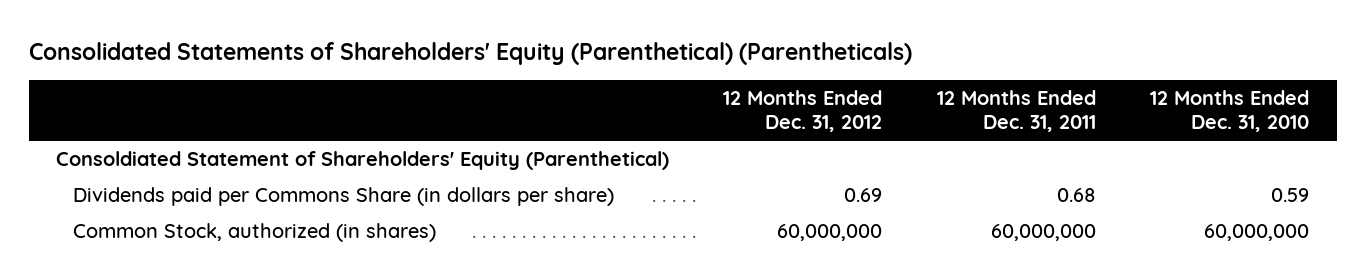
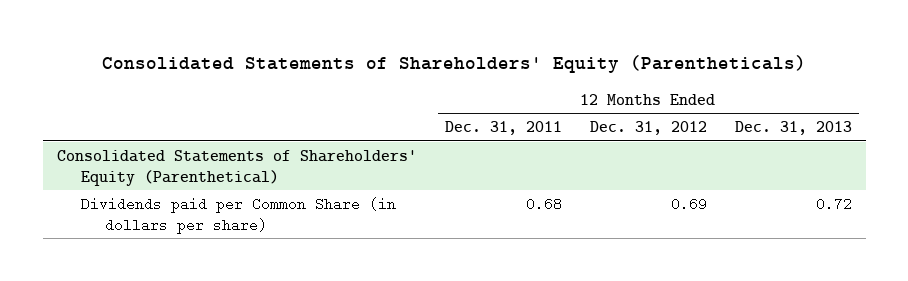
[28,42,912,66] Consolidated Statements of Shareholders' Equity (Parenthetical) (Parentheticals) -> [102,55,807,74] Consolidated Statements of Shareholders' Equity (Parentheticals)
[1150,90,1310,133] 12 Months Ended Dec. 31, 2010 -> none
none -> [734,121,852,136] Dec. 31, 2013
[72,223,436,243] Common Stock, authorized (in shares) -> none
[55,151,669,171] Consoldiated Statement of Shareholders' Equity (Parenthetical) -> [56,149,417,186] Consolidated Statements of Shareholders' Equity (Parenthetical)
[72,187,614,207] Dividends paid per Commons Share (in dollars per share) -> [80,196,396,234] Dividends paid per Common Share (in dollars per share)

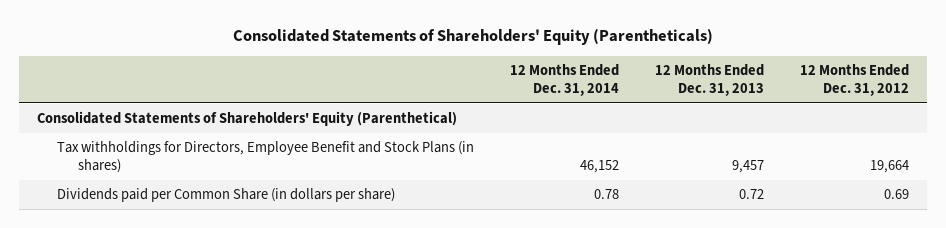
[444,121,562,136] Dec. 31, 2011 -> none
none -> [510,63,620,97] 12 Months Ended Dec. 31, 2014
none -> [57,141,475,174] Tax withholdings for Directors, Employee Benefit and Stock Plans (in shares)

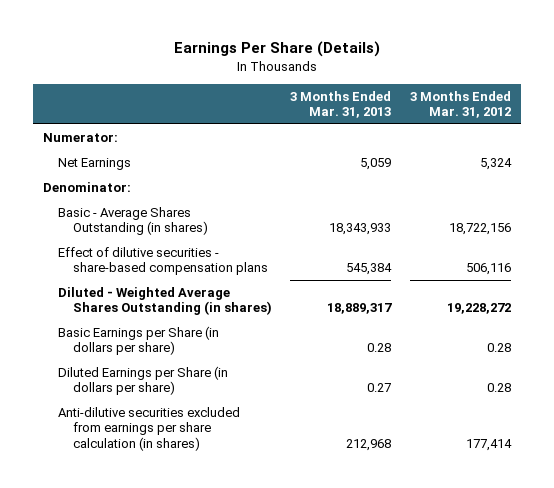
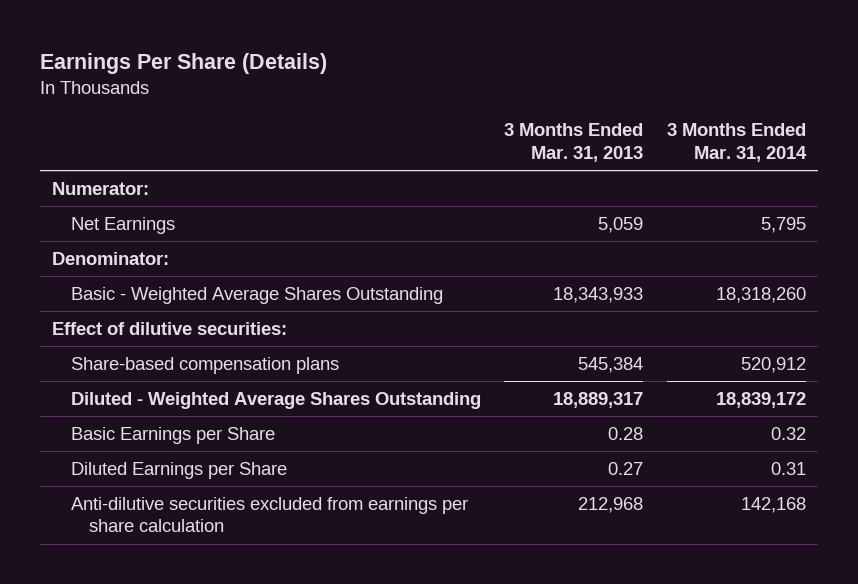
[410,90,512,119] 3 Months Ended Mar. 31, 2012 -> none
none -> [667,123,808,162] 3 Months Ended Mar. 31, 2014
[57,206,208,236] Basic - Average Shares Outstanding (in shares) -> [70,287,443,305] Basic - Weighted Average Shares Outstanding
none -> [51,322,287,336] Effect of dilutive securities:
[57,246,268,276] Effect of dilutive securities - share-based compensation plans -> [70,357,339,375] Share-based compensation plans
[57,286,272,316] Diluted - Weighted Average Shares Outstanding (in shares) -> [70,392,481,410] Diluted - Weighted Average Shares Outstanding
[57,325,219,356] Basic Earnings per Share (in dollars per share) -> [70,427,275,445] Basic Earnings per Share
[57,365,228,396] Diluted Earnings per Share (in dollars per share) -> [70,462,287,480] Diluted Earnings per Share
[57,406,240,451] Anti-dilutive securities excluded from earnings per share calculation (in shares) -> [70,497,468,533] Anti-dilutive securities excluded from earnings per share calculation

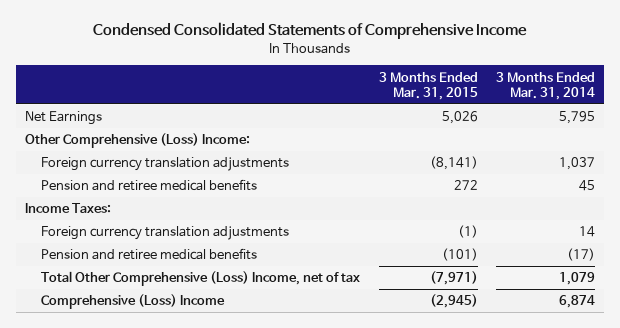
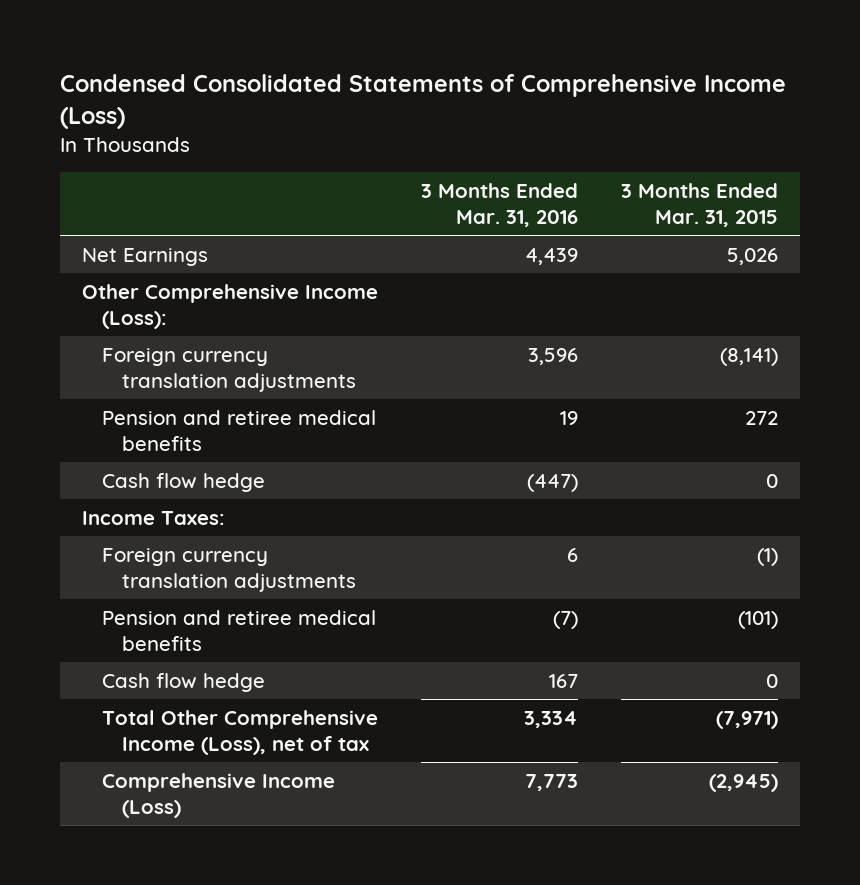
[92,22,527,40] Condensed Consolidated Statements of Comprehensive Income -> [60,74,787,129] Condensed Consolidated Statements of Comprehensive Income (Loss)
[495,71,595,100] 3 Months Ended Mar. 31, 2014 -> none
none -> [421,183,579,227] 3 Months Ended Mar. 31, 2016
[24,133,250,149] Other Comprehensive (Loss) Income: -> [81,284,378,329] Other Comprehensive Income (Loss):
none -> [101,473,265,493] Cash flow hedge
none -> [101,673,265,693] Cash flow hedge
[41,271,361,287] Total Other Comprehensive (Loss) Income, net of tax -> [101,710,378,755] Total Other Comprehensive Income (Loss), net of tax
[41,294,226,310] Comprehensive (Loss) Income -> [101,773,335,818] Comprehensive Income (Loss)

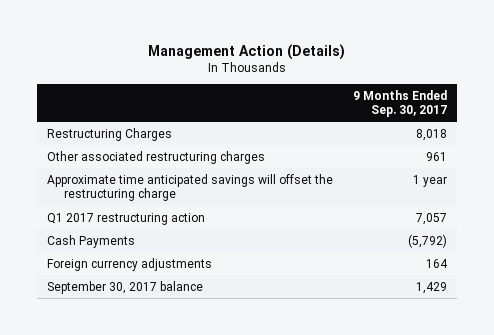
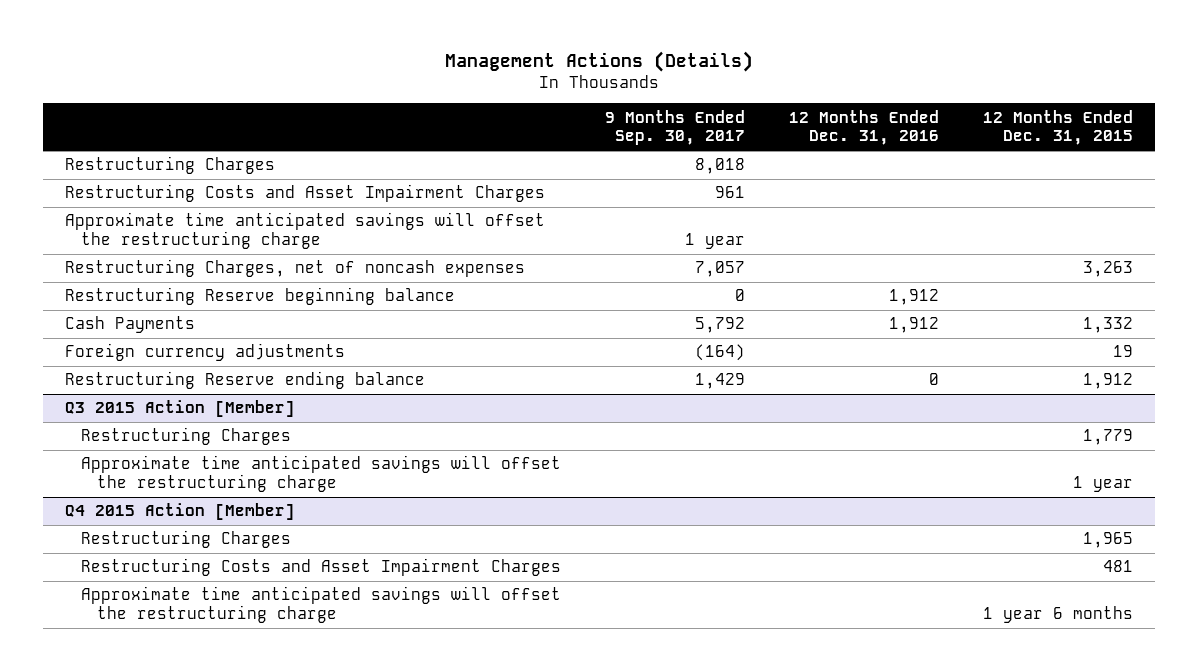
[148,43,346,60] Management Action (Details) -> [444,50,753,72] Management Actions (Details)
none -> [788,109,939,146] 12 Months Ended Dec. 31, 2016
none -> [982,109,1133,146] 12 Months Ended Dec. 31, 2015
[47,150,266,164] Other associated restructuring charges -> [64,184,545,203] Restructuring Costs and Asset Impairment Charges
[47,212,206,225] Q1 2017 restructuring action -> [64,259,525,278] Restructuring Charges, net of noncash expenses
none -> [64,287,455,306] Restructuring Reserve beginning balance
[408,233,448,248] (5,792) -> [694,317,745,334] 5,792
[426,258,449,268] 164 -> [694,344,745,362] (164)
[47,280,204,294] September 30, 2017 balance -> [64,371,425,390] Restructuring Reserve ending balance
none -> [64,400,295,418] Q3 2015 Action [Member]
none -> [80,427,291,446] Restructuring Charges
none -> [80,455,561,493] Approximate time anticipated savings will offset the restructuring charge
none -> [64,503,295,521] Q4 2015 Action [Member]
none -> [80,530,291,549] Restructuring Charges
none -> [80,558,561,577] Restructuring Costs and Asset Impairment Charges
none -> [80,586,561,624] Approximate time anticipated savings will offset the restructuring charge

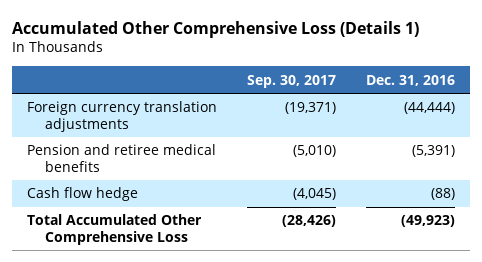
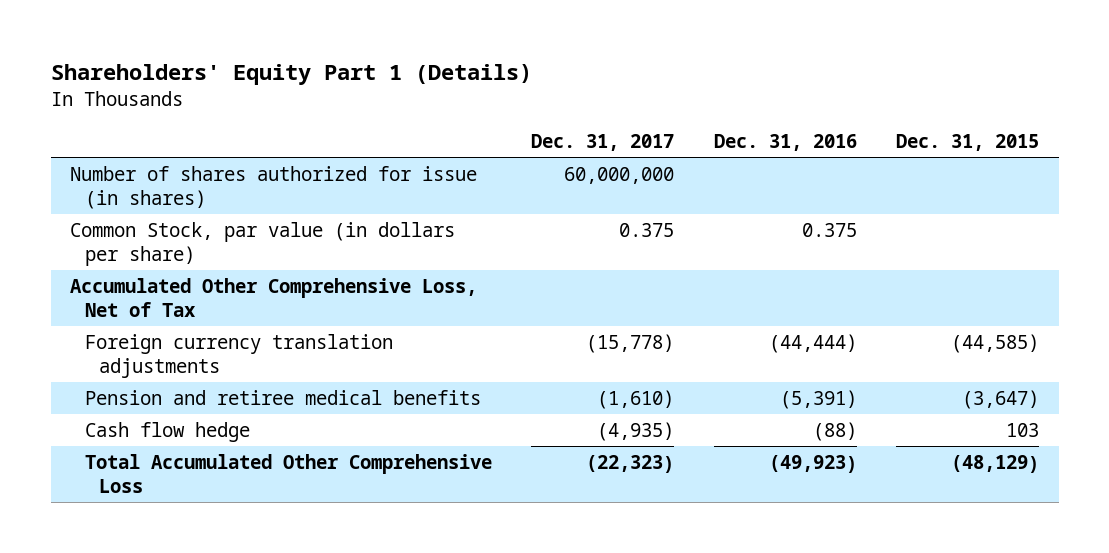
[12,20,420,38] Accumulated Other Comprehensive Loss (Details 1) -> [50,64,532,86] Shareholders' Equity Part 1 (Details)
[246,74,336,88] Sep. 30, 2017 -> none
none -> [531,134,675,152] Dec. 31, 2017
none -> [896,134,1040,152] Dec. 31, 2015
none -> [70,165,478,210] Number of shares authorized for issue (in shares)
none -> [70,221,456,267] Common Stock, par value (in dollars per share)
none -> [70,277,478,318] Accumulated Other Comprehensive Loss, Net of Tax

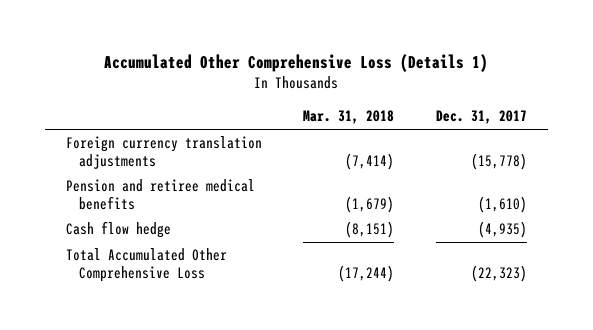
[50,64,532,86] Shareholders' Equity Part 1 (Details) -> [104,54,489,73] Accumulated Other Comprehensive Loss (Details 1)
[713,134,857,152] Dec. 31, 2016 -> none
[896,134,1040,152] Dec. 31, 2015 -> none
none -> [303,110,395,125] Mar. 31, 2018
[70,165,478,210] Number of shares authorized for issue (in shares) -> none
[70,221,456,267] Common Stock, par value (in dollars per share) -> none
[70,277,478,318] Accumulated Other Comprehensive Loss, Net of Tax -> none

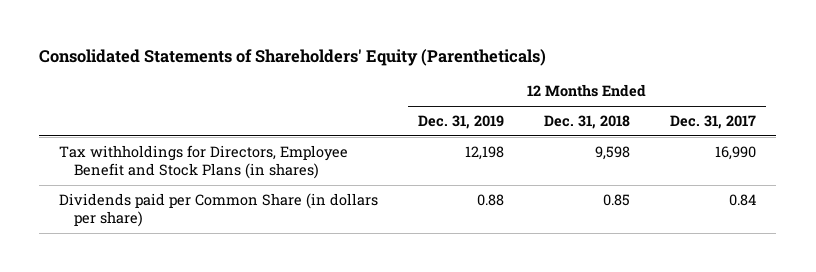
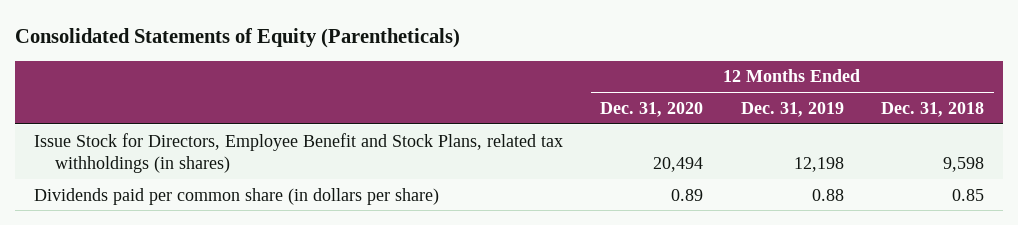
[39,48,547,66] Consolidated Statements of Shareholders' Equity (Parentheticals) -> [15,27,461,48] Consolidated Statements of Equity (Parentheticals)
[670,115,757,130] Dec. 31, 2017 -> none
none -> [600,101,704,117] Dec. 31, 2020
[59,145,349,180] Tax withholdings for Directors, Employee Benefit and Stock Plans (in shares) -> [33,132,563,173] Issue Stock for Directors, Employee Benefit and Stock Plans, related tax withholdings (in shares)
[59,193,379,228] Dividends paid per Common Share (in dollars per share) -> [33,187,439,205] Dividends paid per common share (in dollars per share)

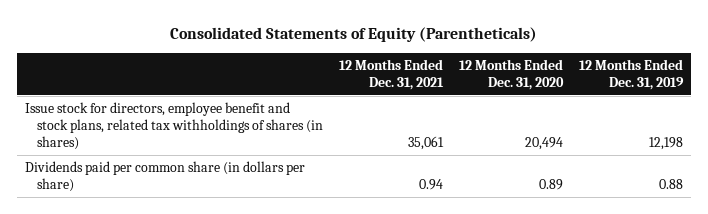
[881,101,985,117] Dec. 31, 2018 -> none
none -> [339,59,445,91] 12 Months Ended Dec. 31, 2021
[33,132,563,173] Issue Stock for Directors, Employee Benefit and Stock Plans, related tax withholdings (in shares) -> [25,102,324,151] Issue stock for directors, employee benefit and stock plans, related tax withholdings of shares (in shares)

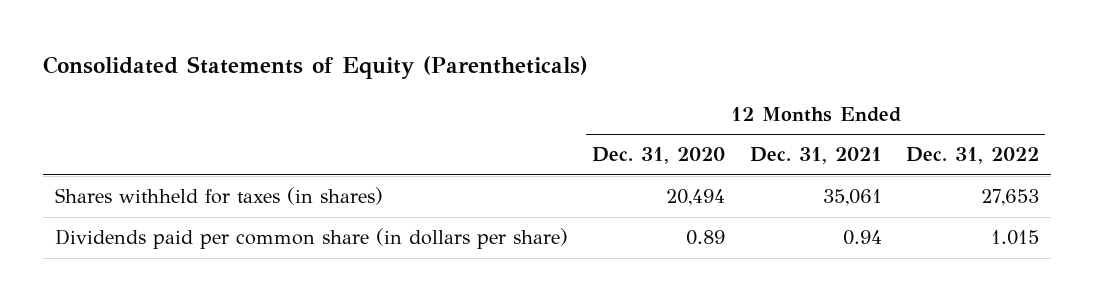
[579,59,685,91] 12 Months Ended Dec. 31, 2019 -> none
none -> [906,147,1040,165] Dec. 31, 2022
[25,102,324,151] Issue stock for directors, employee benefit and stock plans, related tax withholdings of shares (in shares) -> [54,187,383,206] Shares withheld for taxes (in shares)

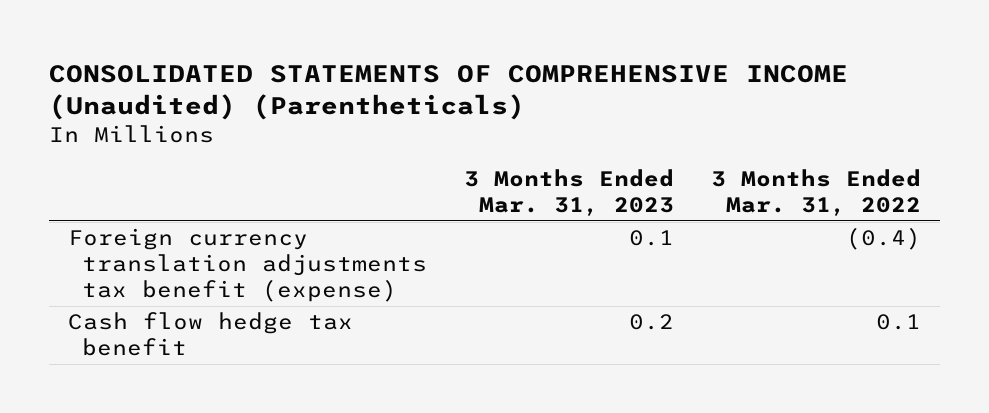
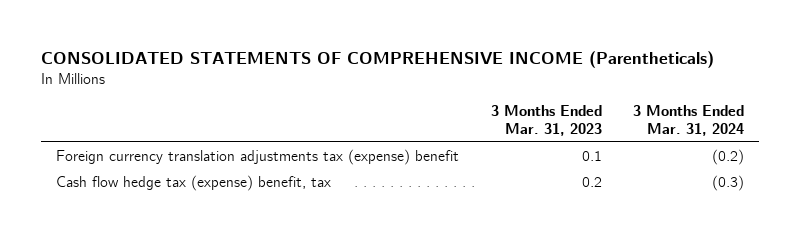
[49,64,849,120] CONSOLIDATED STATEMENTS OF COMPREHENSIVE INCOME (Unaudited) (Parentheticals) -> [40,50,714,68] CONSOLIDATED STATEMENTS OF COMPREHENSIVE INCOME (Parentheticals)
[711,169,922,217] 3 Months Ended Mar. 31, 2022 -> none
none -> [632,105,744,137] 3 Months Ended Mar. 31, 2024
[67,228,428,302] Foreign currency translation adjustments tax benefit (expense) -> [56,149,460,166] Foreign currency translation adjustments tax (expense) benefit
[67,312,353,357] Cash flow hedge tax benefit -> [56,175,332,192] Cash flow hedge tax (expense) benefit, tax

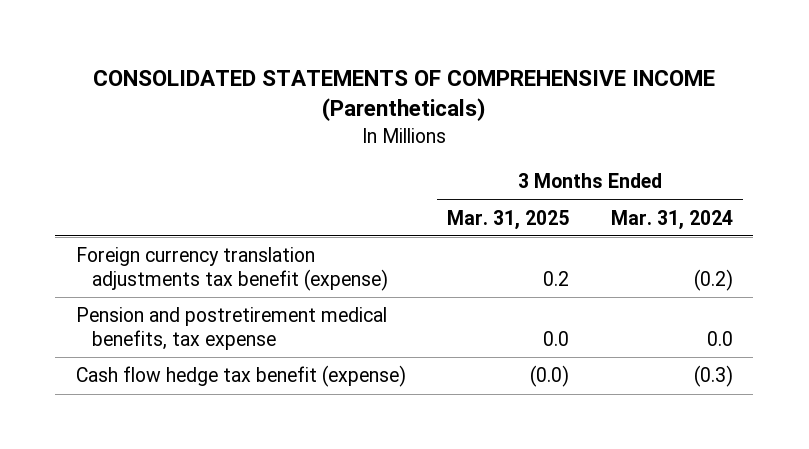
[490,105,602,137] 3 Months Ended Mar. 31, 2023 -> none
none -> [447,209,570,230] Mar. 31, 2025
[56,149,460,166] Foreign currency translation adjustments tax (expense) benefit -> [75,247,388,291] Foreign currency translation adjustments tax benefit (expense)
none -> [75,307,387,350] Pension and postretirement medical benefits, tax expense
[56,175,332,192] Cash flow hedge tax (expense) benefit, tax -> [75,365,406,388] Cash flow hedge tax benefit (expense)

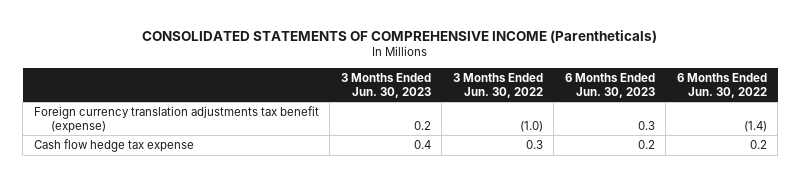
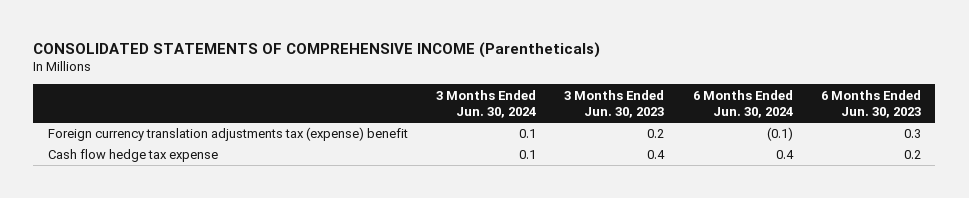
[452,73,543,98] 3 Months Ended Jun. 30, 2022 -> none
[676,73,767,98] 6 Months Ended Jun. 30, 2022 -> none
none -> [435,89,536,119] 3 Months Ended Jun. 30, 2024
none -> [692,89,793,119] 6 Months Ended Jun. 30, 2024
[33,106,319,133] Foreign currency translation adjustments tax benefit (expense) -> [47,127,408,142] Foreign currency translation adjustments tax (expense) benefit

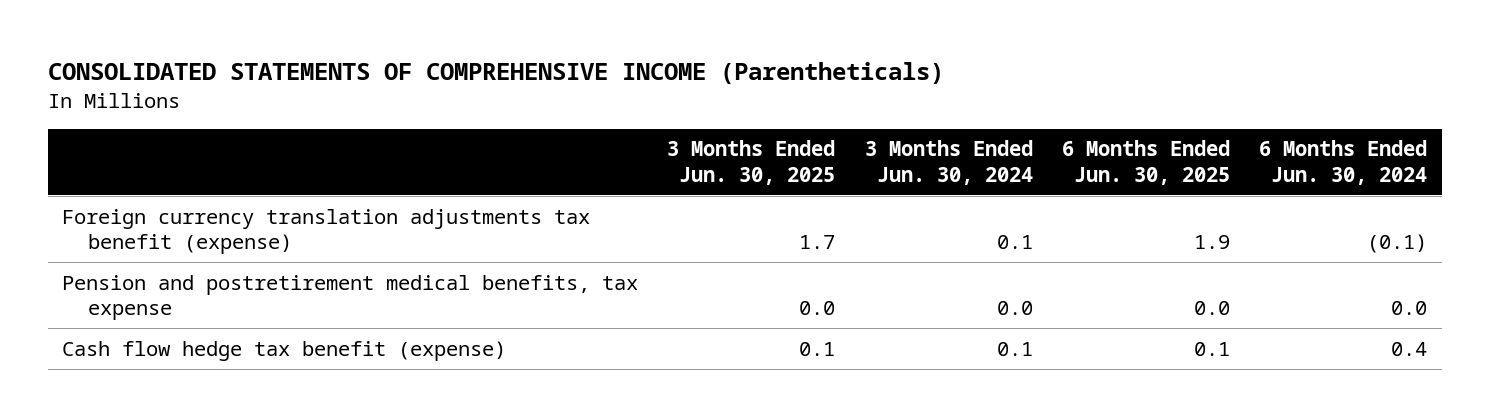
[564,89,665,119] 3 Months Ended Jun. 30, 2023 -> none
[821,89,922,119] 6 Months Ended Jun. 30, 2023 -> none
none -> [667,140,836,185] 3 Months Ended Jun. 30, 2025
none -> [1061,140,1230,185] 6 Months Ended Jun. 30, 2025
[47,127,408,142] Foreign currency translation adjustments tax (expense) benefit -> [62,208,591,255] Foreign currency translation adjustments tax benefit (expense)
none -> [62,274,639,321] Pension and postretirement medical benefits, tax expense
[47,149,218,163] Cash flow hedge tax expense -> [62,340,507,361] Cash flow hedge tax benefit (expense)

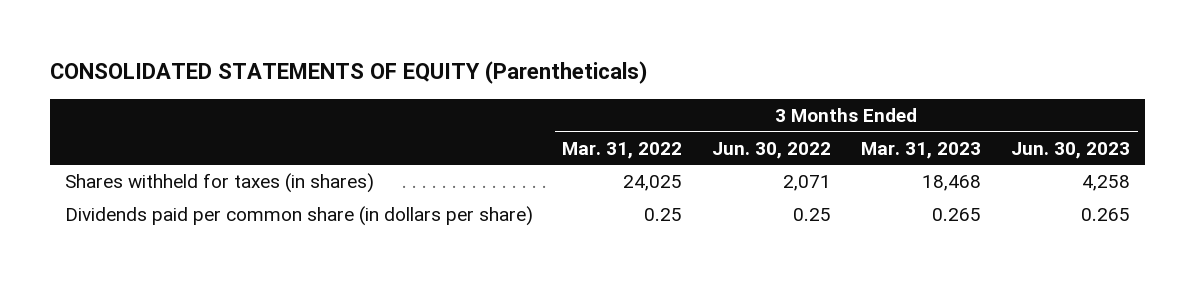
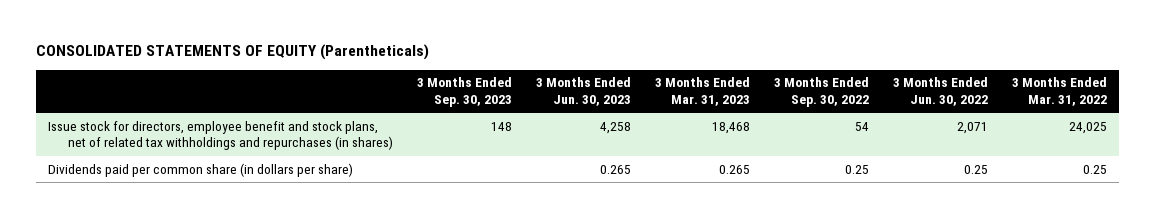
none -> [417,77,513,108] 3 Months Ended Sep. 30, 2023
none -> [773,77,869,108] 3 Months Ended Sep. 30, 2022
[64,173,374,194] Shares withheld for taxes (in shares) -> [47,120,394,151] Issue stock for directors, employee benefit and stock plans, net of related tax withholdings and repurchases (in shares)

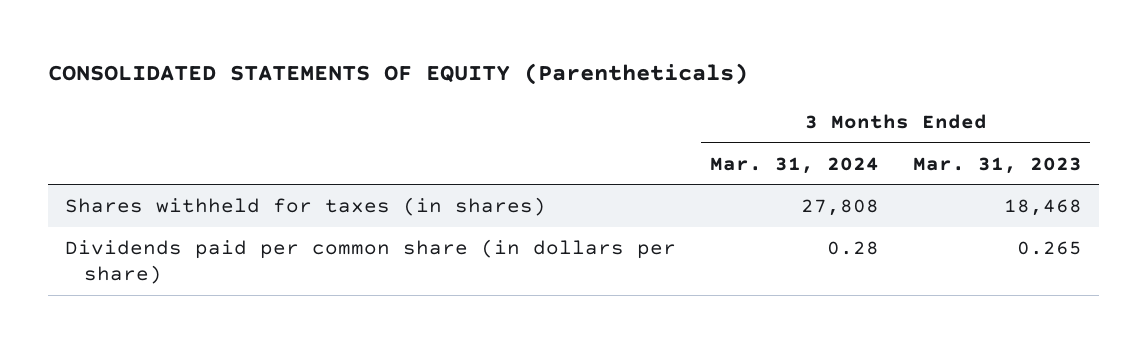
[417,77,513,108] 3 Months Ended Sep. 30, 2023 -> none
[536,77,632,107] 3 Months Ended Jun. 30, 2023 -> none
[773,77,869,108] 3 Months Ended Sep. 30, 2022 -> none
[892,77,988,107] 3 Months Ended Jun. 30, 2022 -> none
[1011,77,1107,107] 3 Months Ended Mar. 31, 2022 -> none
none -> [709,156,879,174] Mar. 31, 2024
[47,120,394,151] Issue stock for directors, employee benefit and stock plans, net of related tax withholdings and repurchases (in shares) -> [64,196,546,216] Shares withheld for taxes (in shares)

